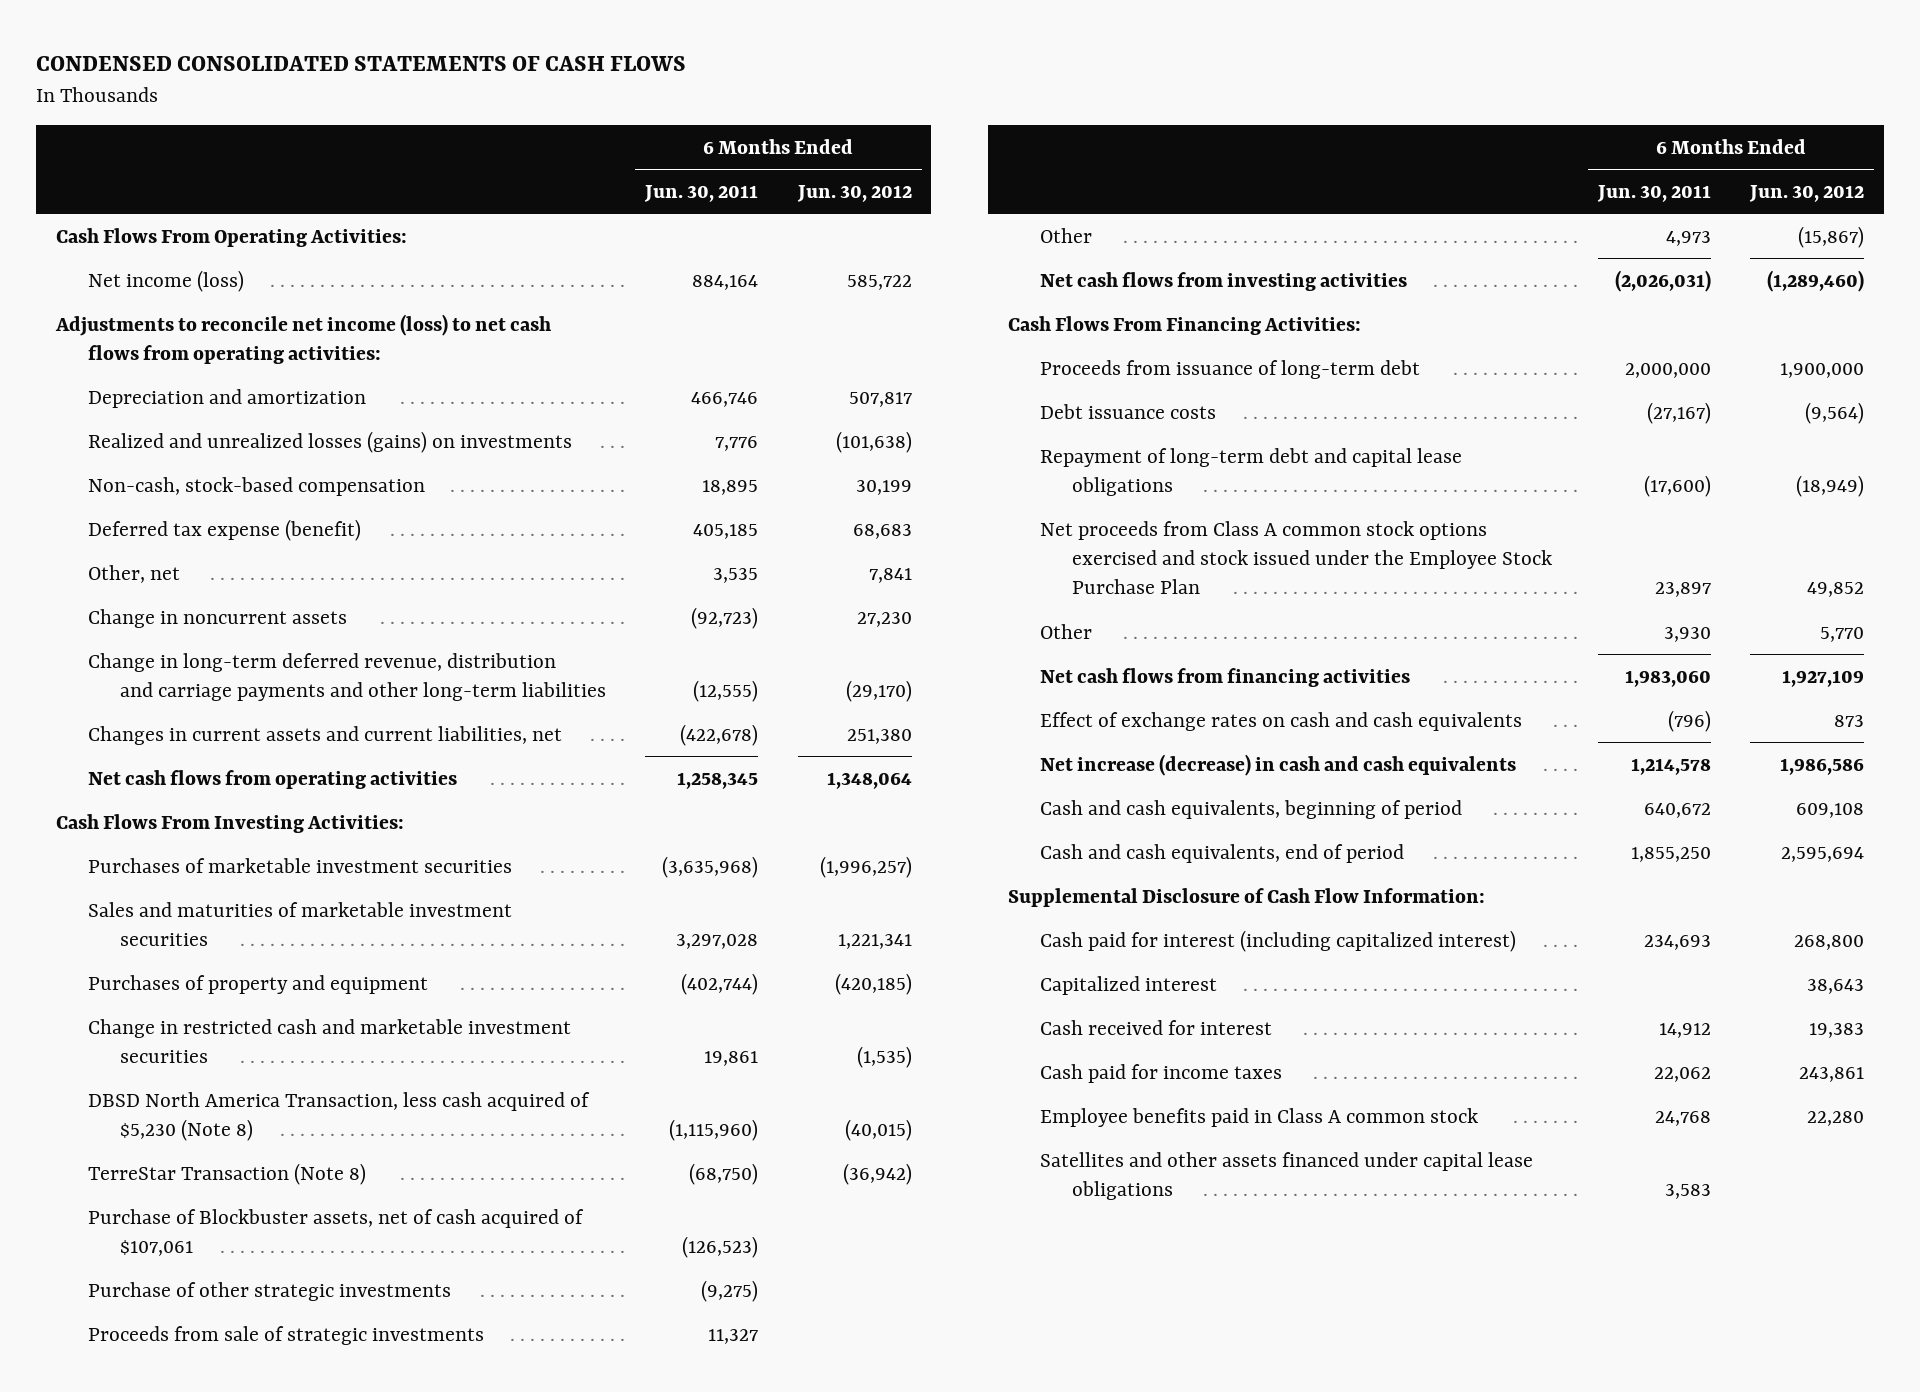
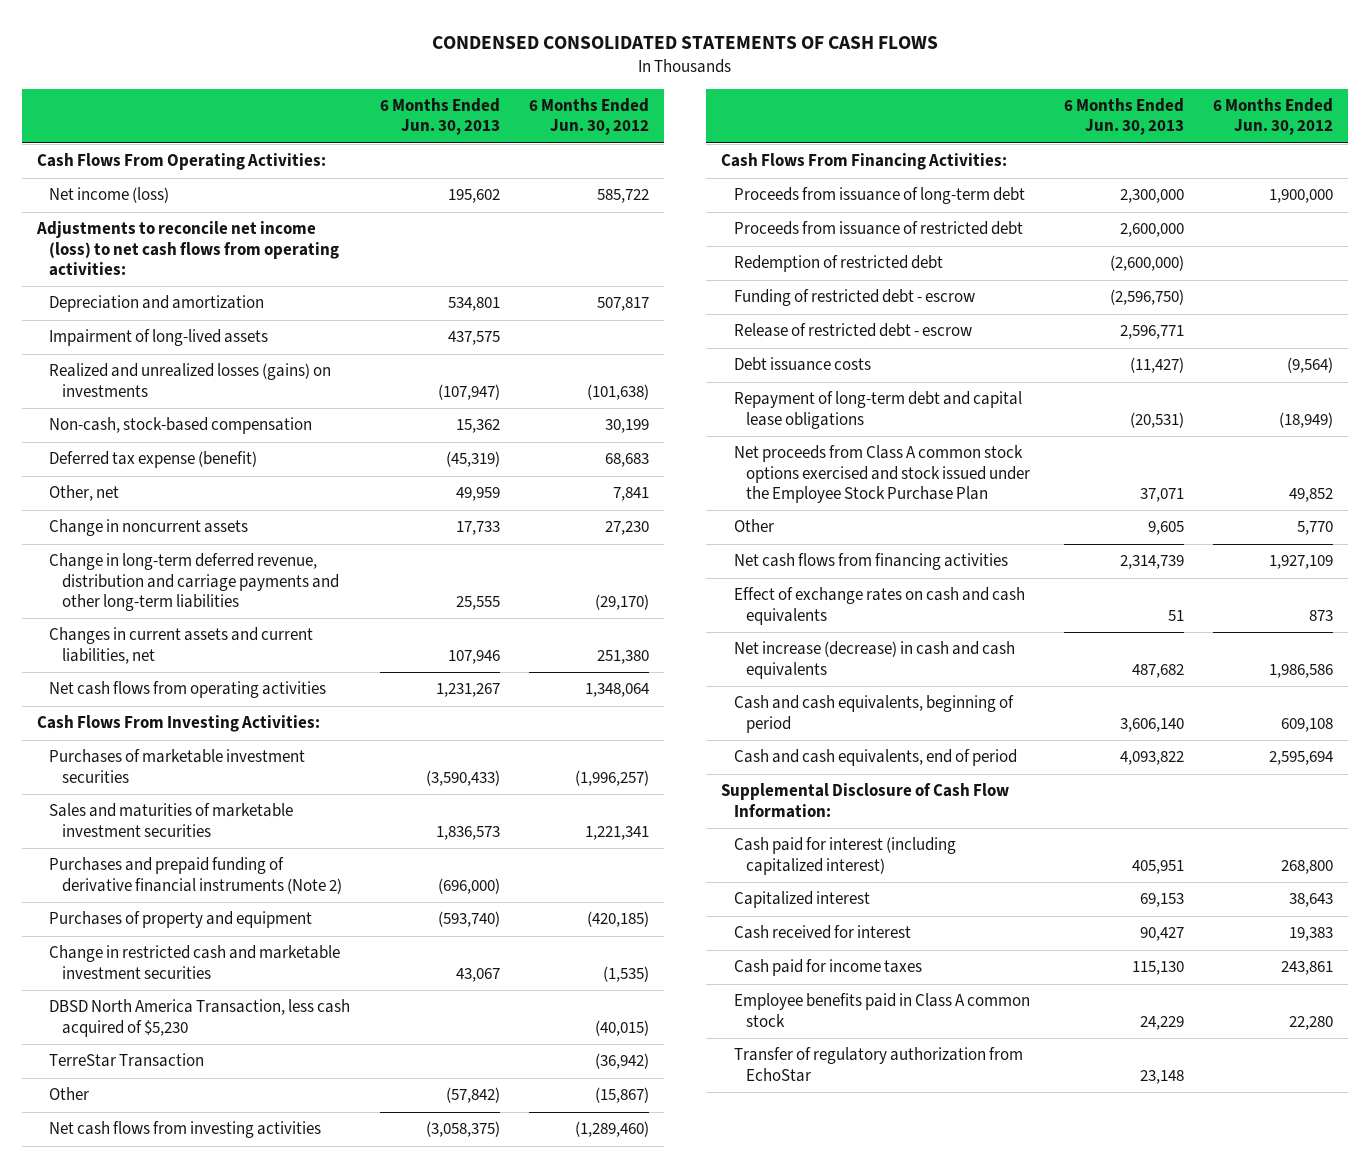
[644,184,759,202] Jun. 30, 2011 -> none
none -> [379,98,500,136] 6 Months Ended Jun. 30, 2013
none -> [49,329,269,347] Impairment of long-lived assets
none -> [49,857,342,894] Purchases and prepaid funding of derivative financial instruments (Note 2)
[87,1208,584,1256] Purchase of Blockbuster assets, net of cash acquired of $107,061 -> none
[87,1281,451,1301] Purchase of other strategic investments -> none
[87,1325,484,1345] Proceeds from sale of strategic investments -> none
[87,1091,590,1141] DBSD North America Transaction, less cash acquired of $5,230 (Note 8) -> [49,999,351,1037] DBSD North America Transaction, less cash acquired of $5,230
[87,1162,366,1185] TerreStar Transaction (Note 8) -> [49,1053,205,1068] TerreStar Transaction
none -> [733,221,1023,236] Proceeds from issuance of restricted debt
none -> [733,255,943,273] Redemption of restricted debt
none -> [733,289,975,307] Funding of restricted debt - escrow
none -> [733,323,972,338] Release of restricted debt - escrow
[1040,1151,1534,1200] Satellites and other assets financed under capital lease obligations -> none
none -> [733,1047,1023,1082] Transfer of regulatory authorization from EchoStar

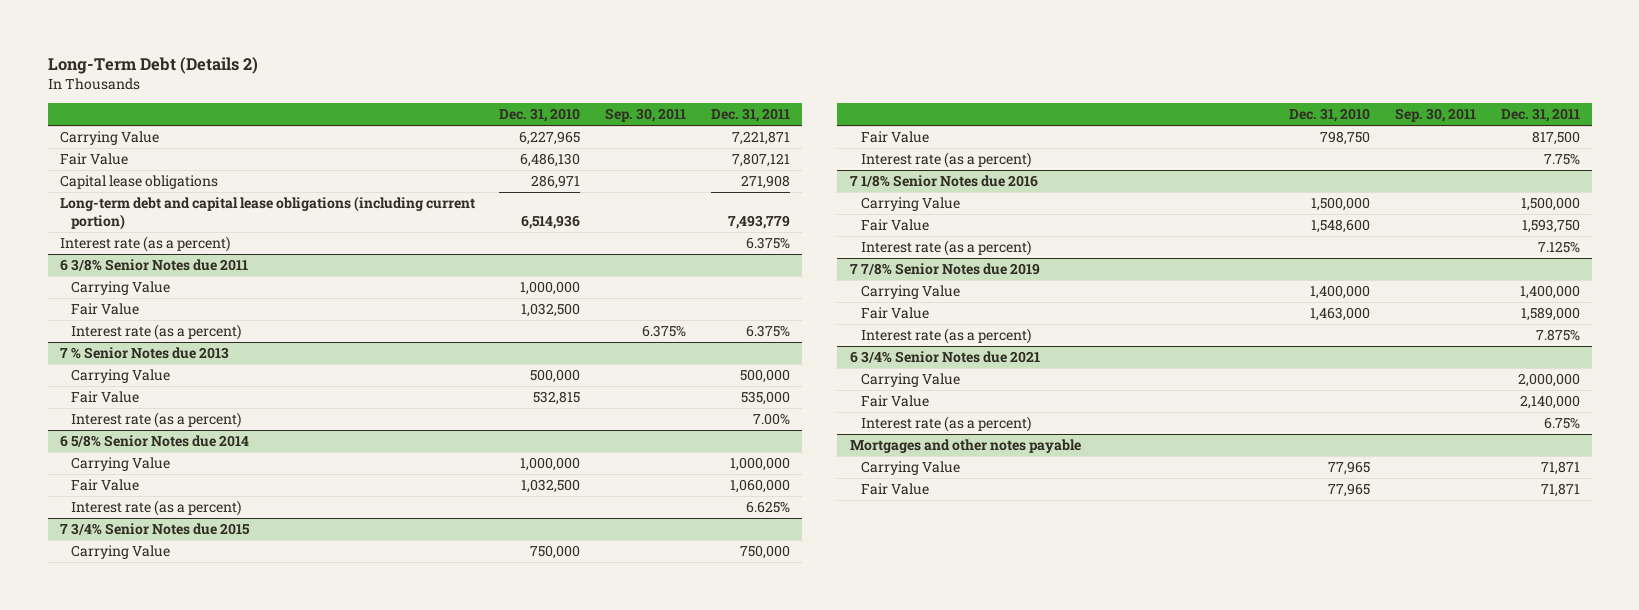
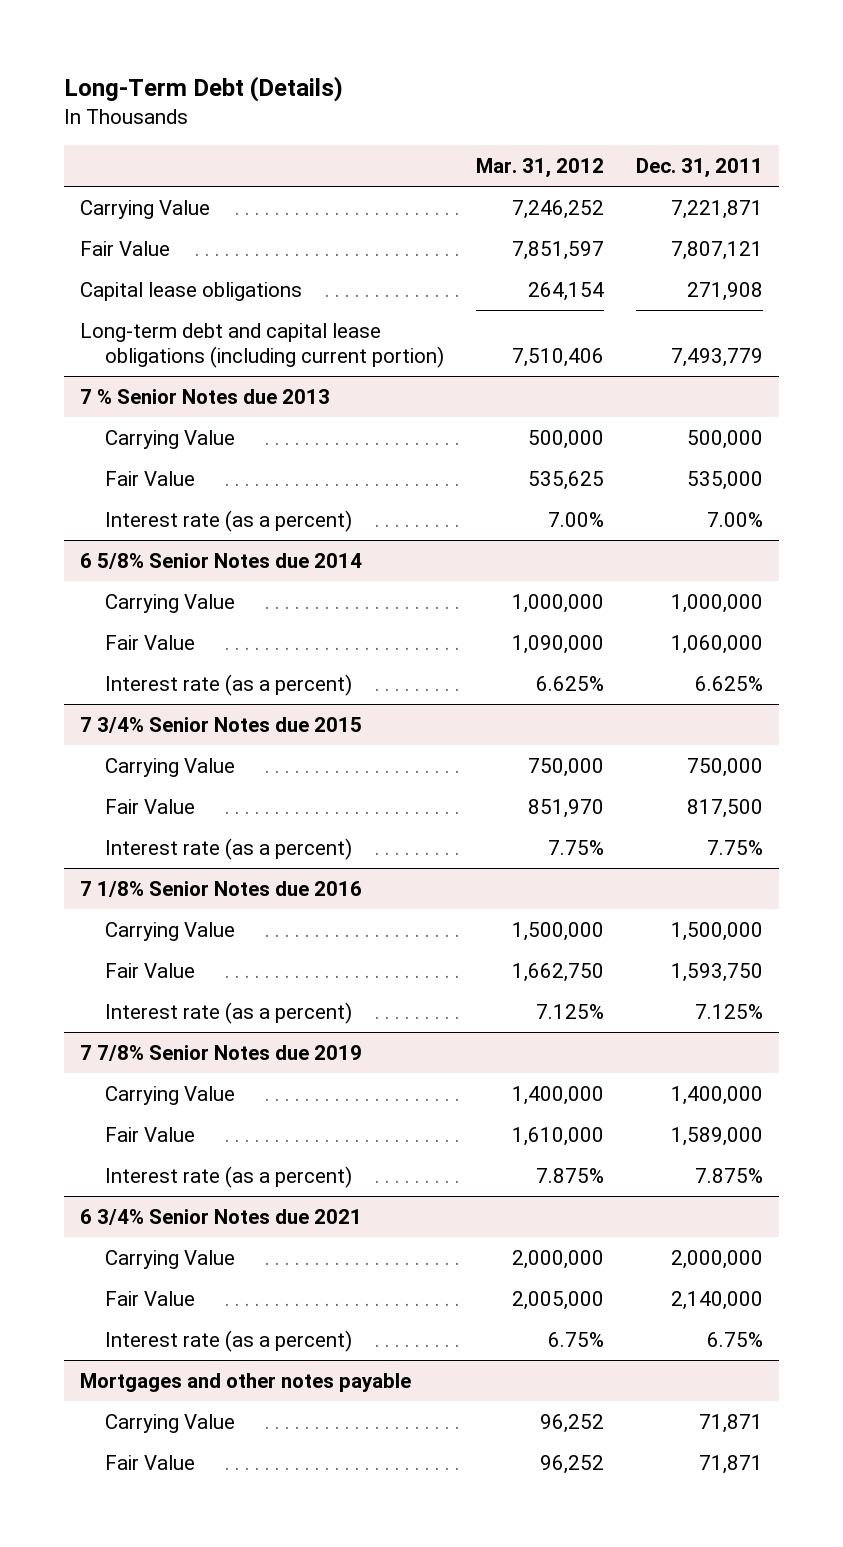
[47,56,258,74] Long-Term Debt (Details 2) -> [64,76,344,103] Long-Term Debt (Details)
[499,108,581,123] Dec. 31, 2010 -> none
[605,108,687,123] Sep. 30, 2011 -> none
none -> [475,158,604,179] Mar. 31, 2012
[59,236,230,253] Interest rate (as a percent) -> none
[59,259,248,272] 6 3/8% Senior Notes due 2011 -> none
[70,281,170,296] Carrying Value -> none
[70,303,139,316] Fair Value -> none
[70,324,241,341] Interest rate (as a percent) -> none

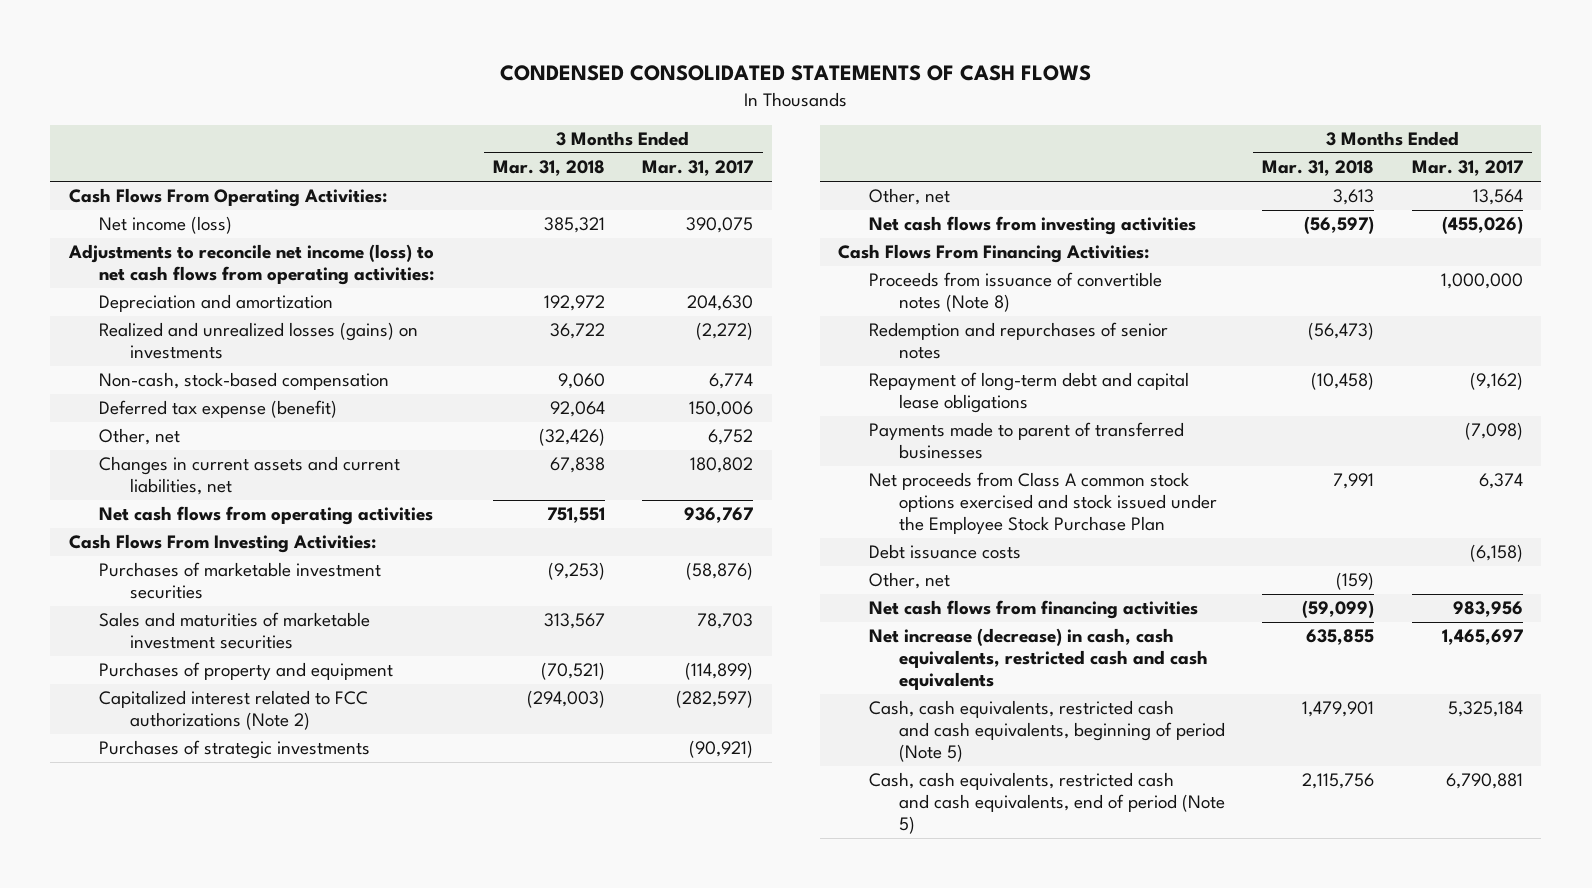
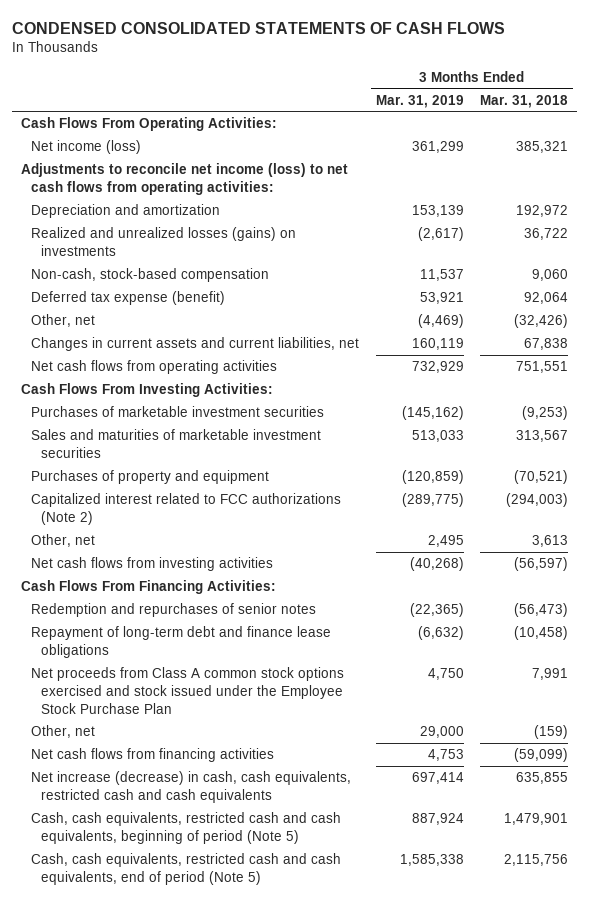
[642,160,754,177] Mar. 31, 2017 -> none
none -> [375,94,464,108] Mar. 31, 2019
[99,740,371,760] Purchases of strategic investments -> none
[868,272,1162,313] Proceeds from issuance of convertible notes (Note 8) -> none
[868,422,1184,460] Payments made to parent of transferred businesses -> none
[868,372,1189,414] Repayment of long-term debt and capital lease obligations -> [30,626,331,658] Repayment of long-term debt and finance lease obligations
[868,544,1021,560] Debt issuance costs -> none

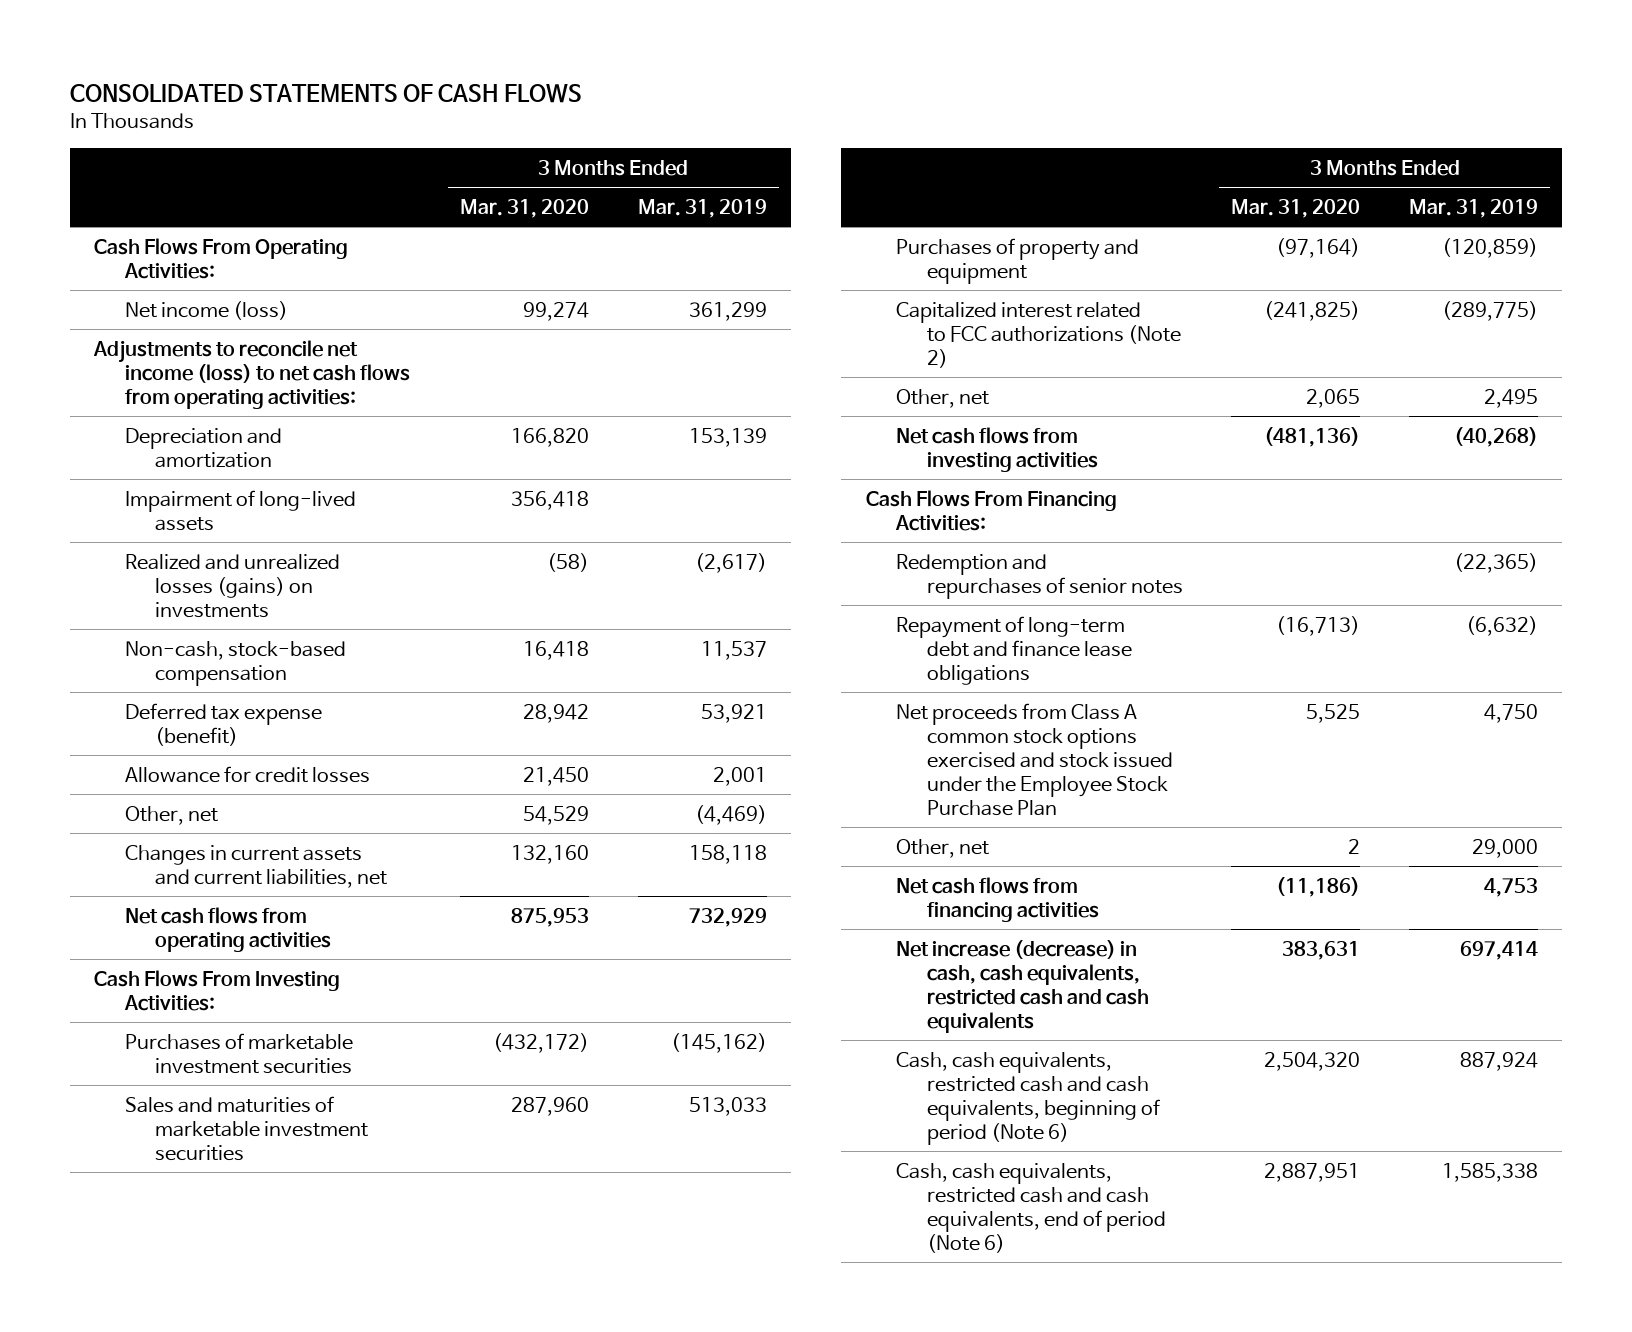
[12,21,506,34] CONDENSED CONSOLIDATED STATEMENTS OF CASH FLOWS -> [70,84,583,104] CONSOLIDATED STATEMENTS OF CASH FLOWS
[480,94,569,108] Mar. 31, 2018 -> none
none -> [460,198,590,218] Mar. 31, 2020
none -> [124,489,356,531] Impairment of long-lived assets
none -> [124,765,370,783] Allowance for credit losses
[411,338,464,351] 160,119 -> [688,844,767,864] 158,118
[30,812,341,844] Cash, cash equivalents, restricted cash and cash equivalents, beginning of period (Note 5) -> [896,1051,1160,1145] Cash, cash equivalents, restricted cash and cash equivalents, beginning of period (Note 6)
[30,853,341,885] Cash, cash equivalents, restricted cash and cash equivalents, end of period (Note 5) -> [896,1162,1166,1253] Cash, cash equivalents, restricted cash and cash equivalents, end of period (Note 6)

